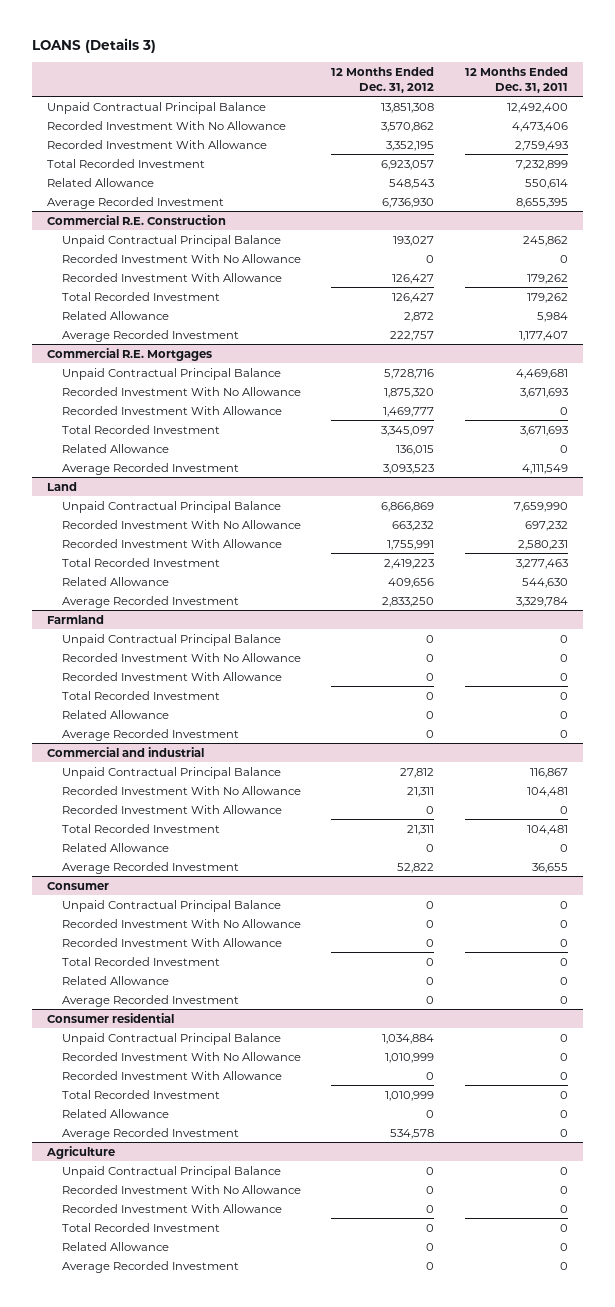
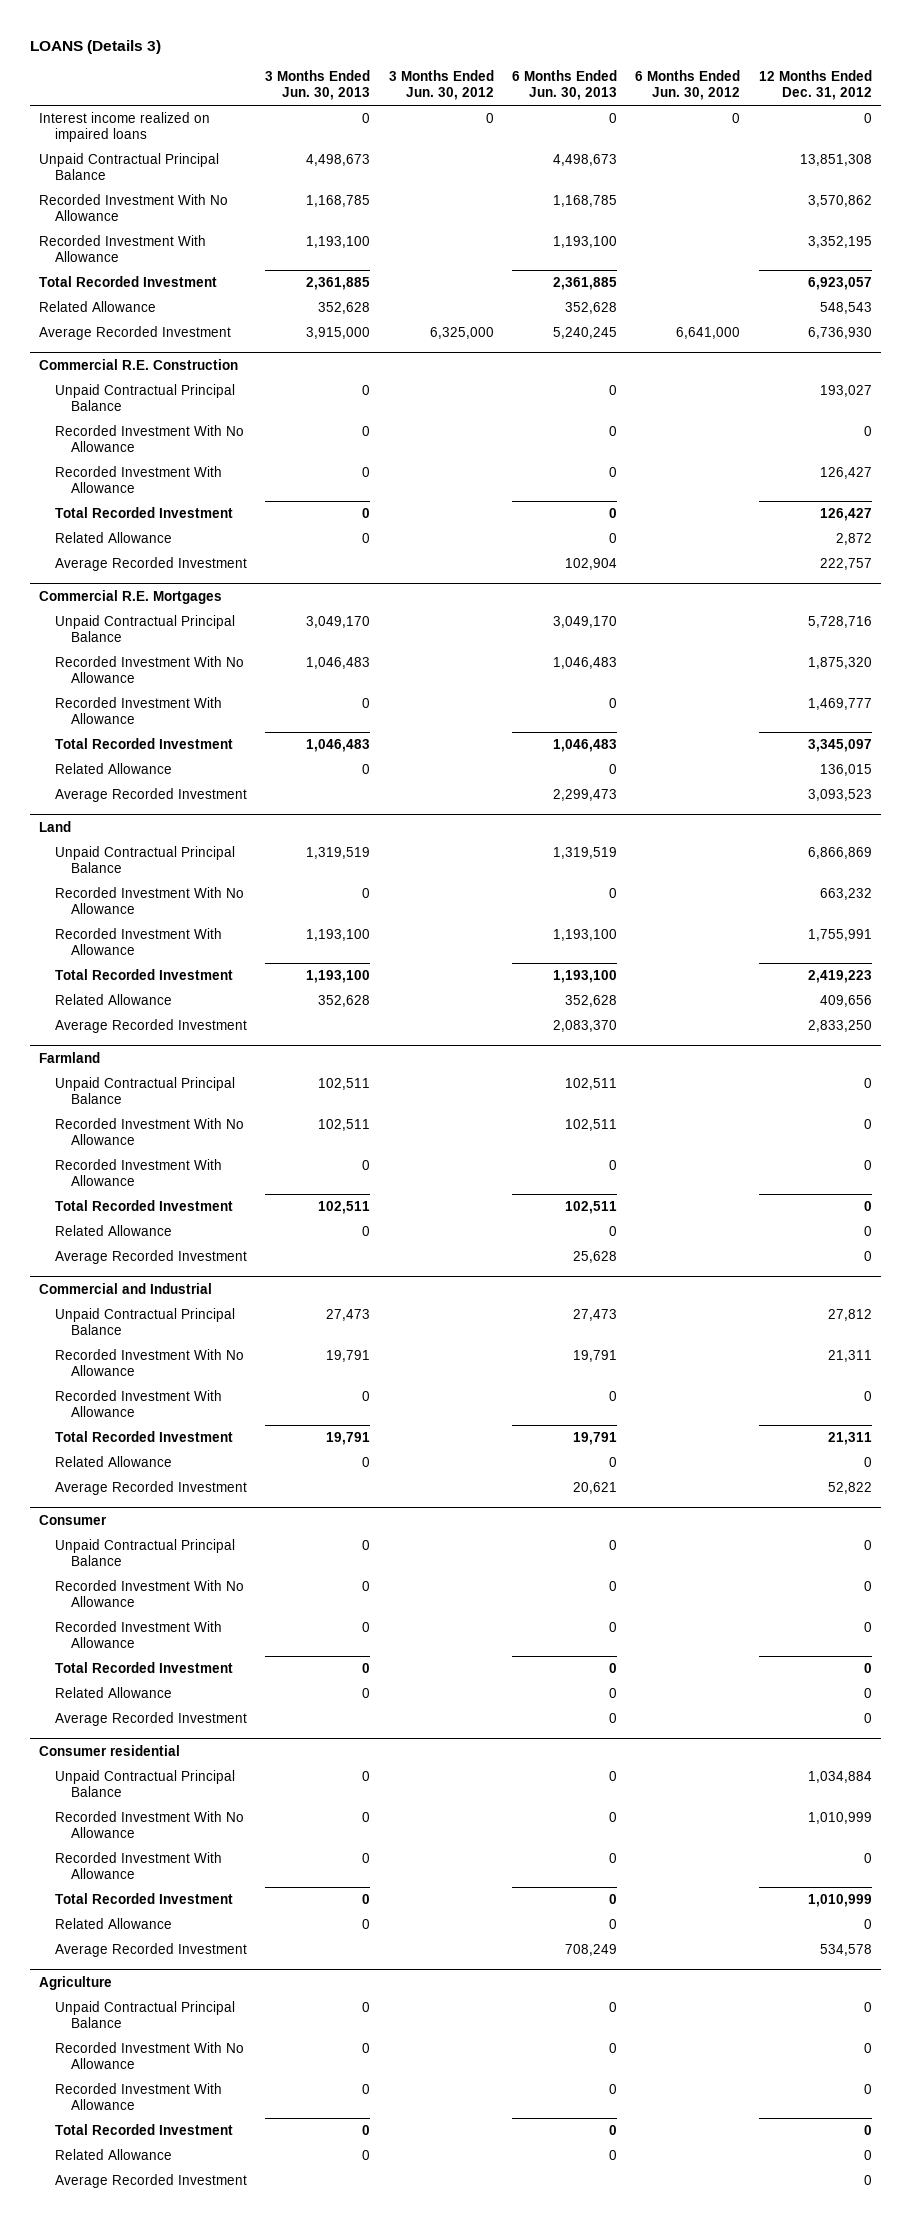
[464,66,568,93] 12 Months Ended Dec. 31, 2011 -> none
none -> [265,70,371,101] 3 Months Ended Jun. 30, 2013
none -> [388,70,494,101] 3 Months Ended Jun. 30, 2012
none -> [512,70,618,101] 6 Months Ended Jun. 30, 2013
none -> [635,70,741,101] 6 Months Ended Jun. 30, 2012
none -> [39,112,211,142] Interest income realized on impaired loans
[47,746,205,757] Commercial and industrial -> [39,1283,213,1295] Commercial and Industrial

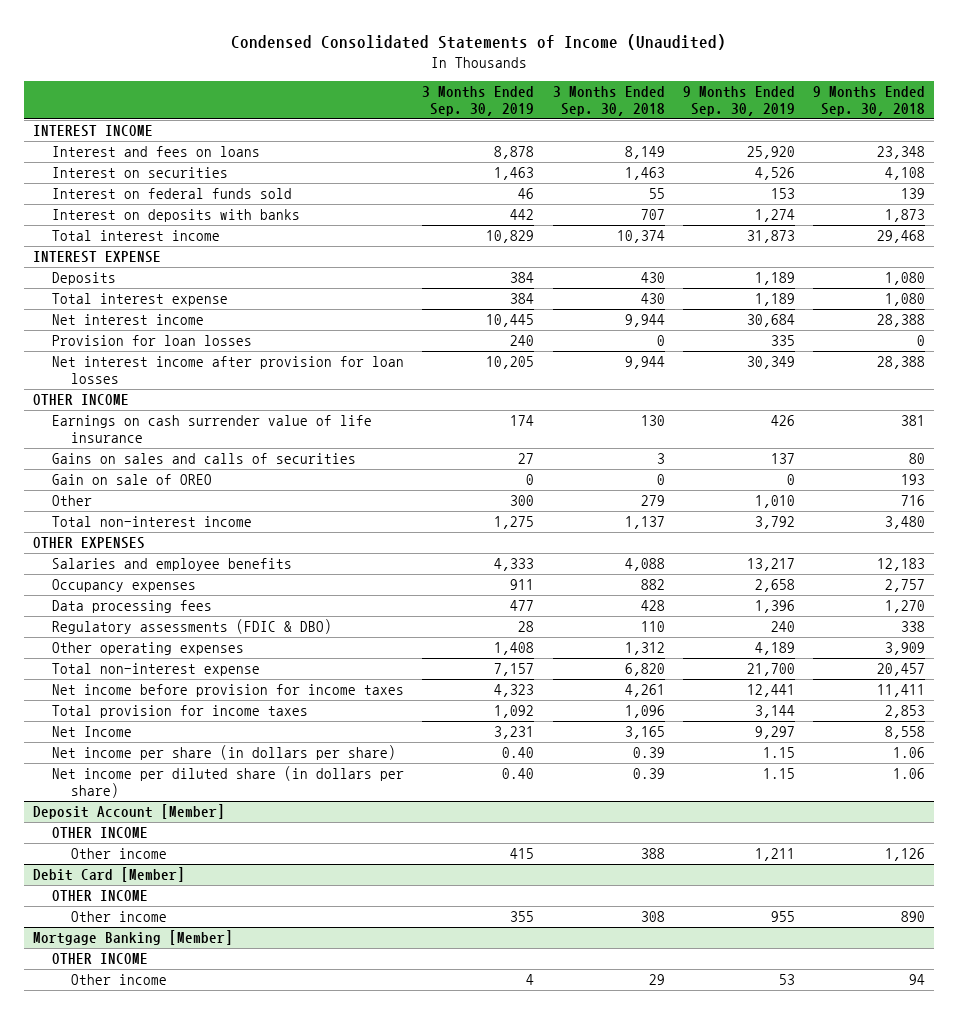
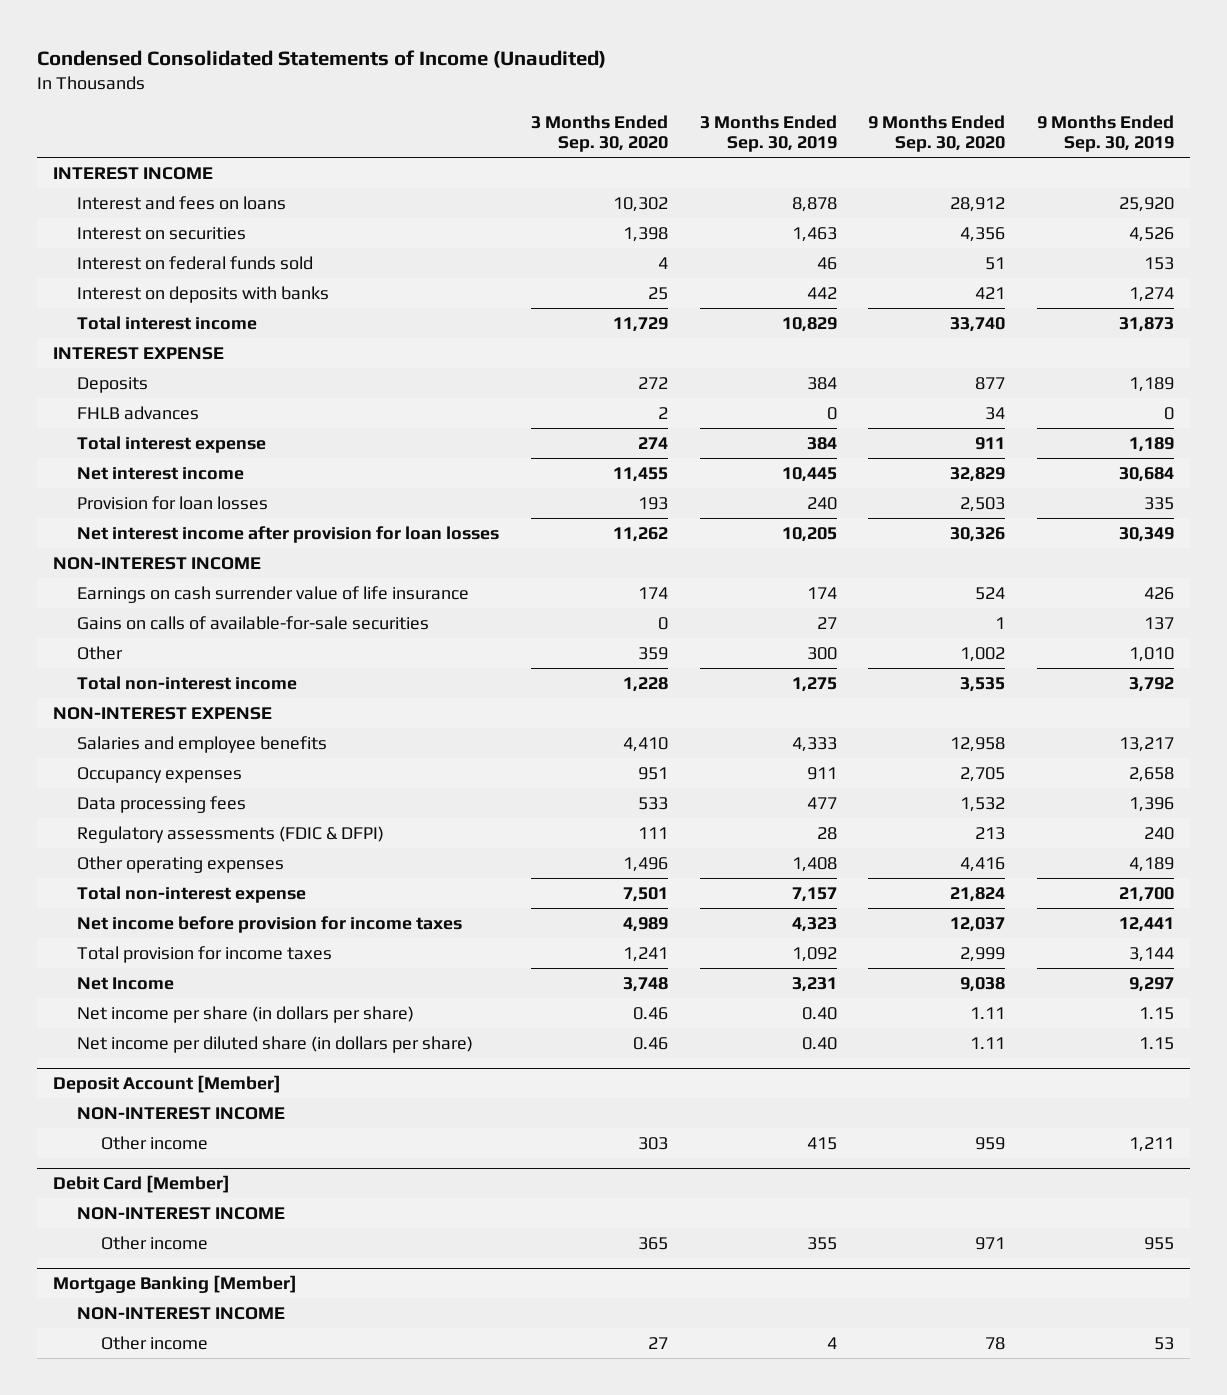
[552,86,665,117] 3 Months Ended Sep. 30, 2018 -> none
[813,86,926,117] 9 Months Ended Sep. 30, 2018 -> none
none -> [530,114,668,153] 3 Months Ended Sep. 30, 2020
none -> [868,114,1006,153] 9 Months Ended Sep. 30, 2020
none -> [77,405,200,420] FHLB advances
[33,394,130,406] OTHER INCOME -> [52,556,261,570] NON-INTEREST INCOME
[52,474,213,486] Gain on sale of OREO -> none
[52,453,357,465] Gains on sales and calls of securities -> [77,615,430,630] Gains on calls of available-for-sale securities
[33,537,146,550] OTHER EXPENSES -> [52,706,272,720] NON-INTEREST EXPENSE
[52,619,333,635] Regulatory assessments (FDIC & DBO) -> [77,825,385,843] Regulatory assessments (FDIC & DFPI)
[52,827,149,839] OTHER INCOME -> [77,1106,286,1120] NON-INTEREST INCOME
[52,890,149,902] OTHER INCOME -> [77,1206,286,1220] NON-INTEREST INCOME
[52,953,149,965] OTHER INCOME -> [77,1306,286,1320] NON-INTEREST INCOME

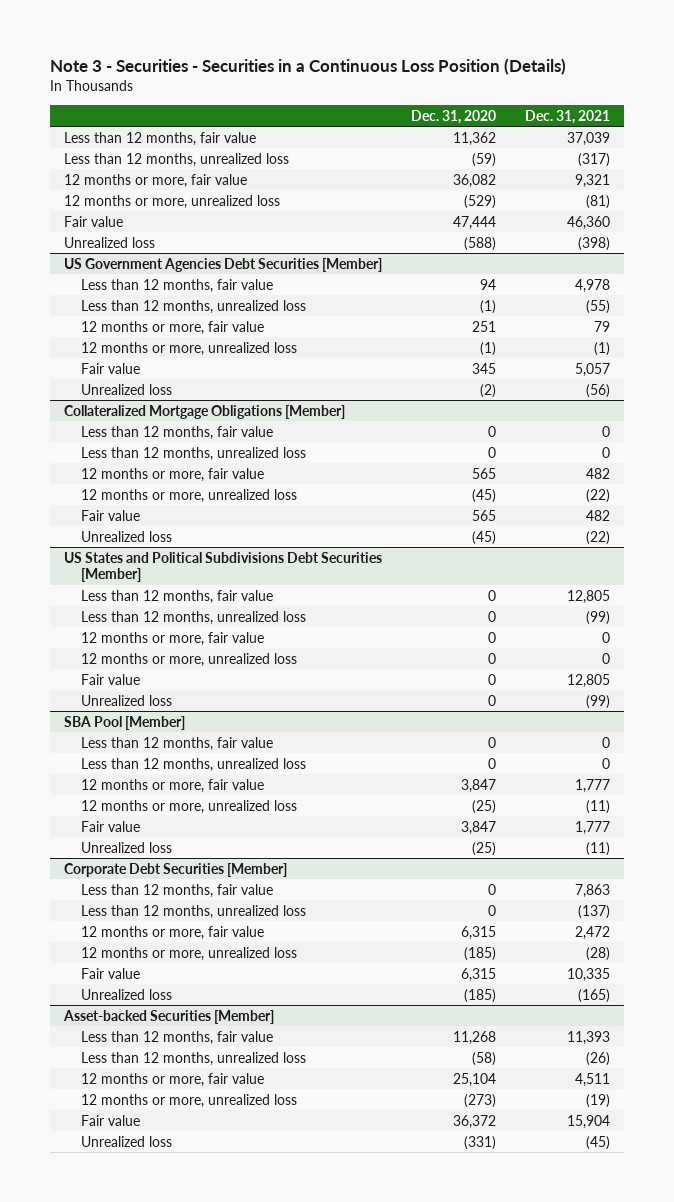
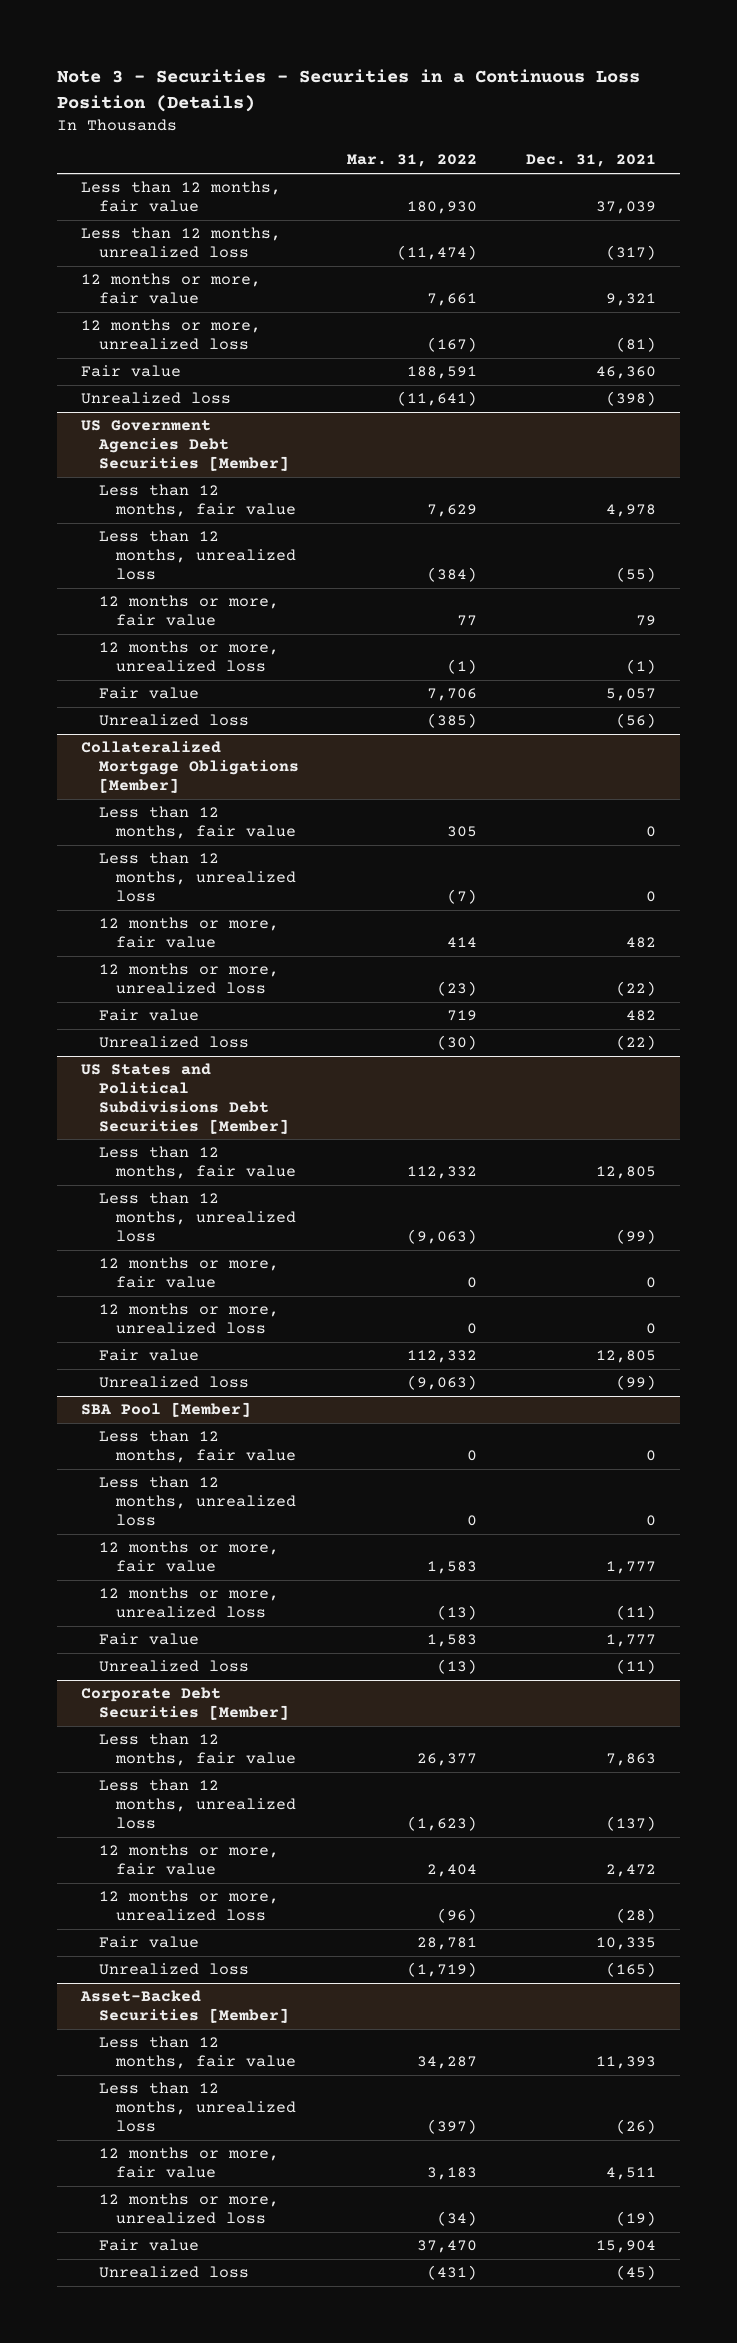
[411,109,497,124] Dec. 31, 2020 -> none
none -> [347,154,478,168] Mar. 31, 2022
[63,1009,275,1024] Asset-backed Securities [Member] -> [80,1990,289,2024] Asset-Backed Securities [Member]

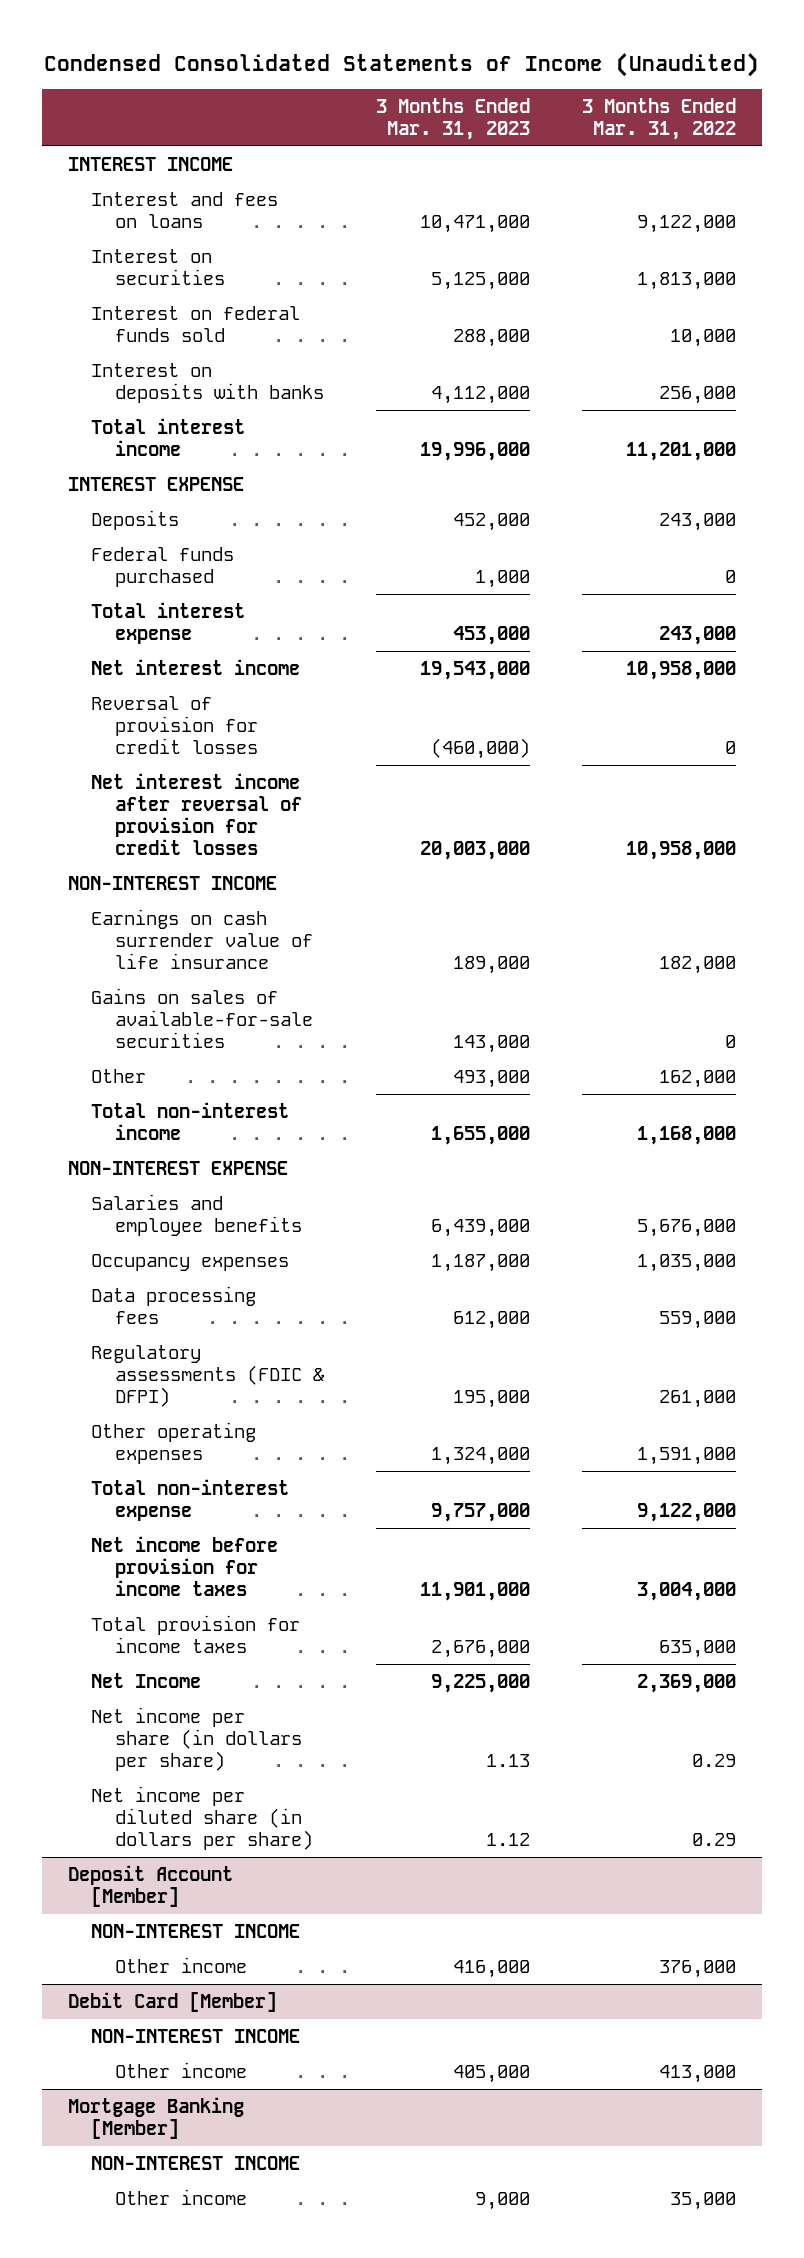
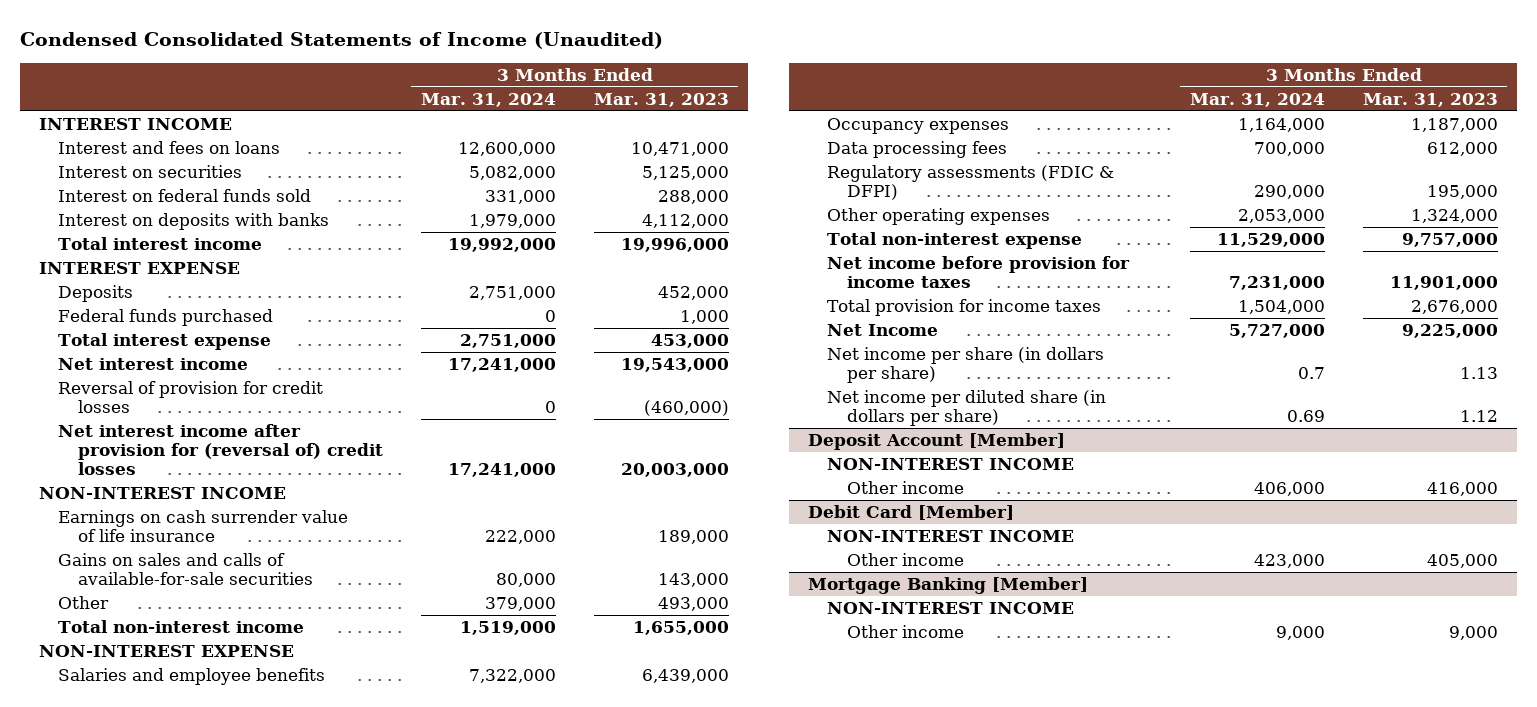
[582,97,737,140] 3 Months Ended Mar. 31, 2022 -> none
none -> [420,92,556,107] Mar. 31, 2024
[91,772,302,855] Net interest income after reversal of provision for credit losses -> [58,424,383,476] Net interest income after provision for (reversal of) credit losses
[91,987,313,1048] Gains on sales of available-for-sale securities -> [58,553,313,586] Gains on sales and calls of available-for-sale securities

